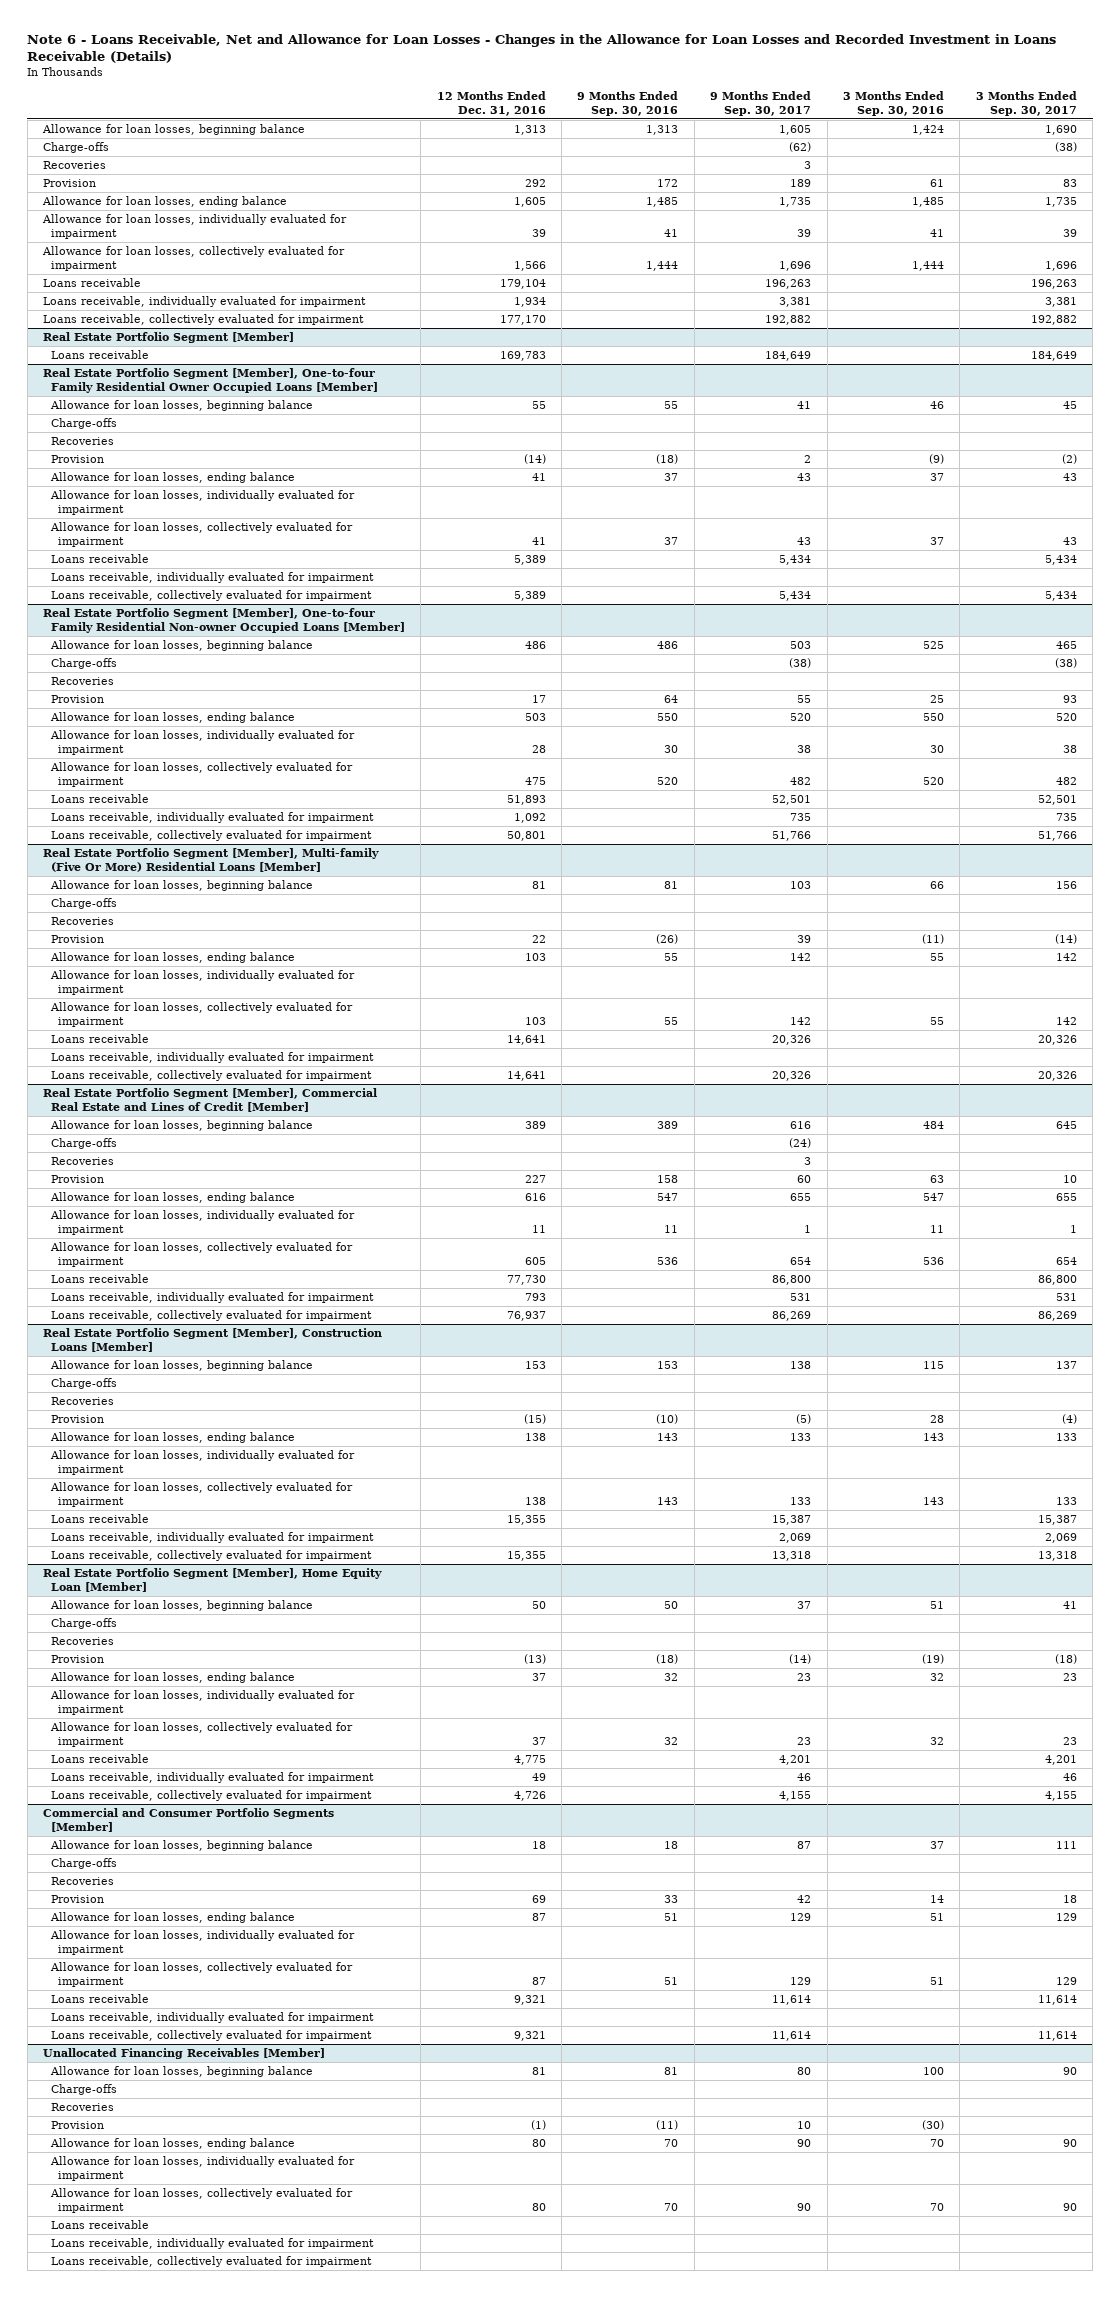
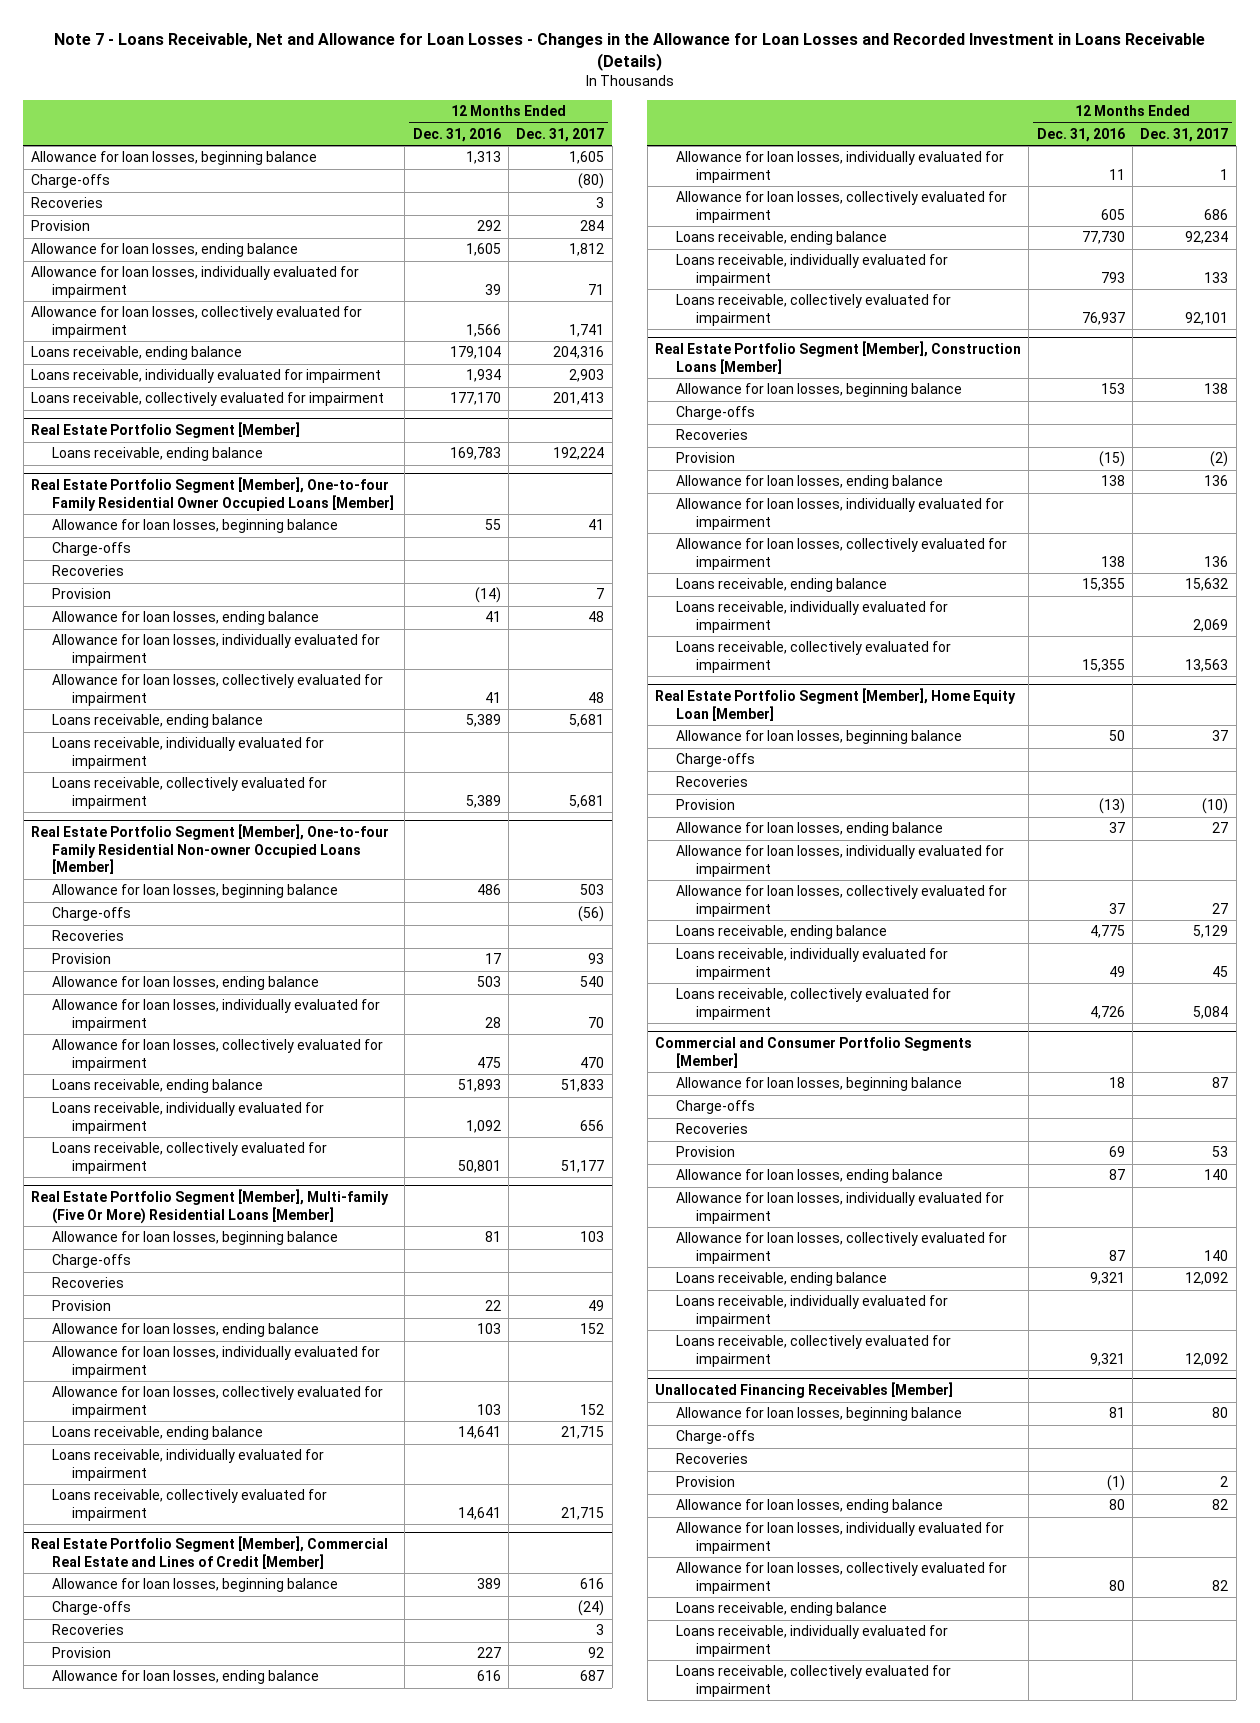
[27,34,1057,64] Note 6 - Loans Receivable, Net and Allowance for Loan Losses - Changes in the Allowance for Loan Losses and Recorded Investment in Loans Receivable (Details) -> [53,32,1205,71] Note 7 - Loans Receivable, Net and Allowance for Loan Losses - Changes in the Allowance for Loan Losses and Recorded Investment in Loans Receivable (Details)
[577,91,679,117] 9 Months Ended Sep. 30, 2016 -> none
[710,91,812,117] 9 Months Ended Sep. 30, 2017 -> none
[842,91,944,117] 3 Months Ended Sep. 30, 2016 -> none
[975,91,1077,117] 3 Months Ended Sep. 30, 2017 -> none
none -> [516,127,605,142] Dec. 31, 2017
[42,277,141,287] Loans receivable -> [31,346,243,361] Loans receivable, ending balance
[50,349,149,359] Loans receivable -> [51,447,263,462] Loans receivable, ending balance
[50,553,149,563] Loans receivable -> [51,714,263,729] Loans receivable, ending balance
[50,793,149,803] Loans receivable -> [51,1079,263,1094] Loans receivable, ending balance
[50,1033,149,1043] Loans receivable -> [51,1426,263,1441] Loans receivable, ending balance
[50,1273,149,1283] Loans receivable -> [675,231,887,246] Loans receivable, ending balance
[50,1513,149,1523] Loans receivable -> [675,578,887,593] Loans receivable, ending balance
[50,1753,149,1763] Loans receivable -> [675,925,887,940] Loans receivable, ending balance
[50,1993,149,2003] Loans receivable -> [675,1272,887,1287] Loans receivable, ending balance
[50,2219,149,2229] Loans receivable -> [675,1602,887,1617] Loans receivable, ending balance

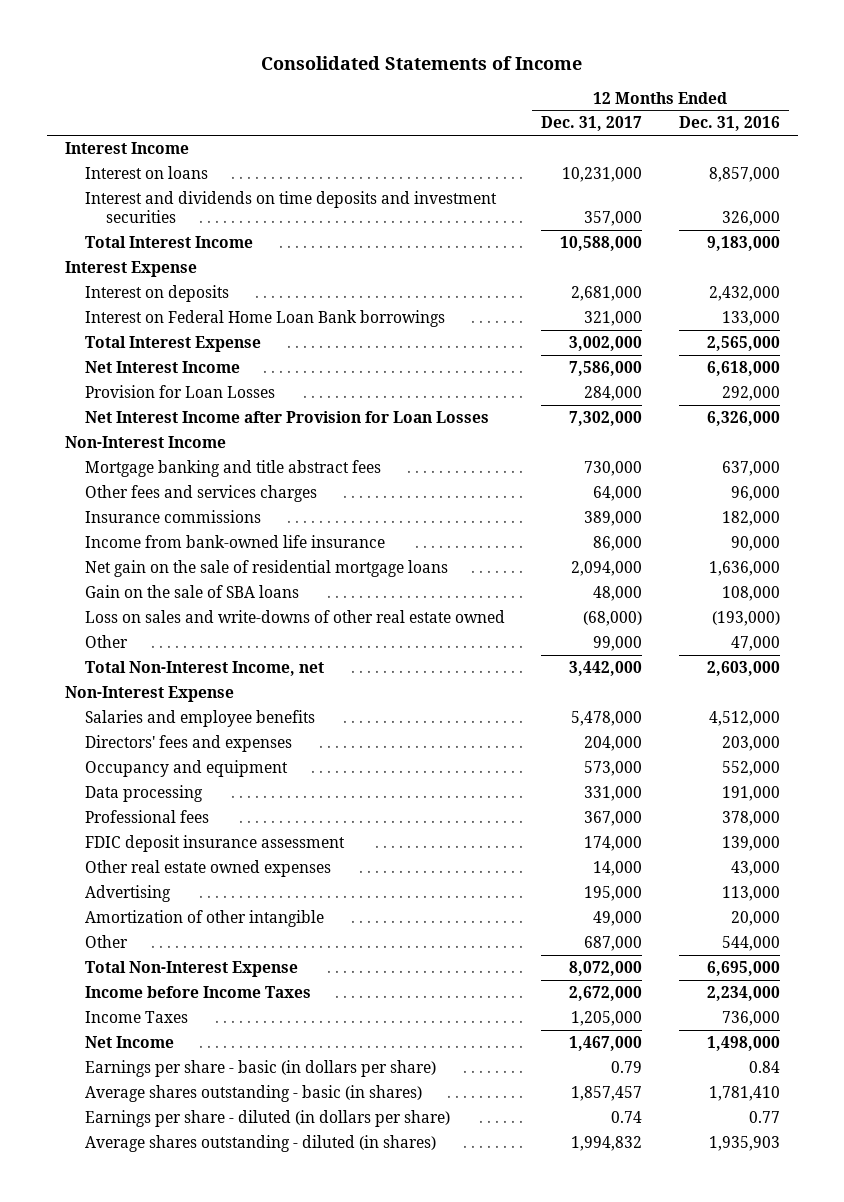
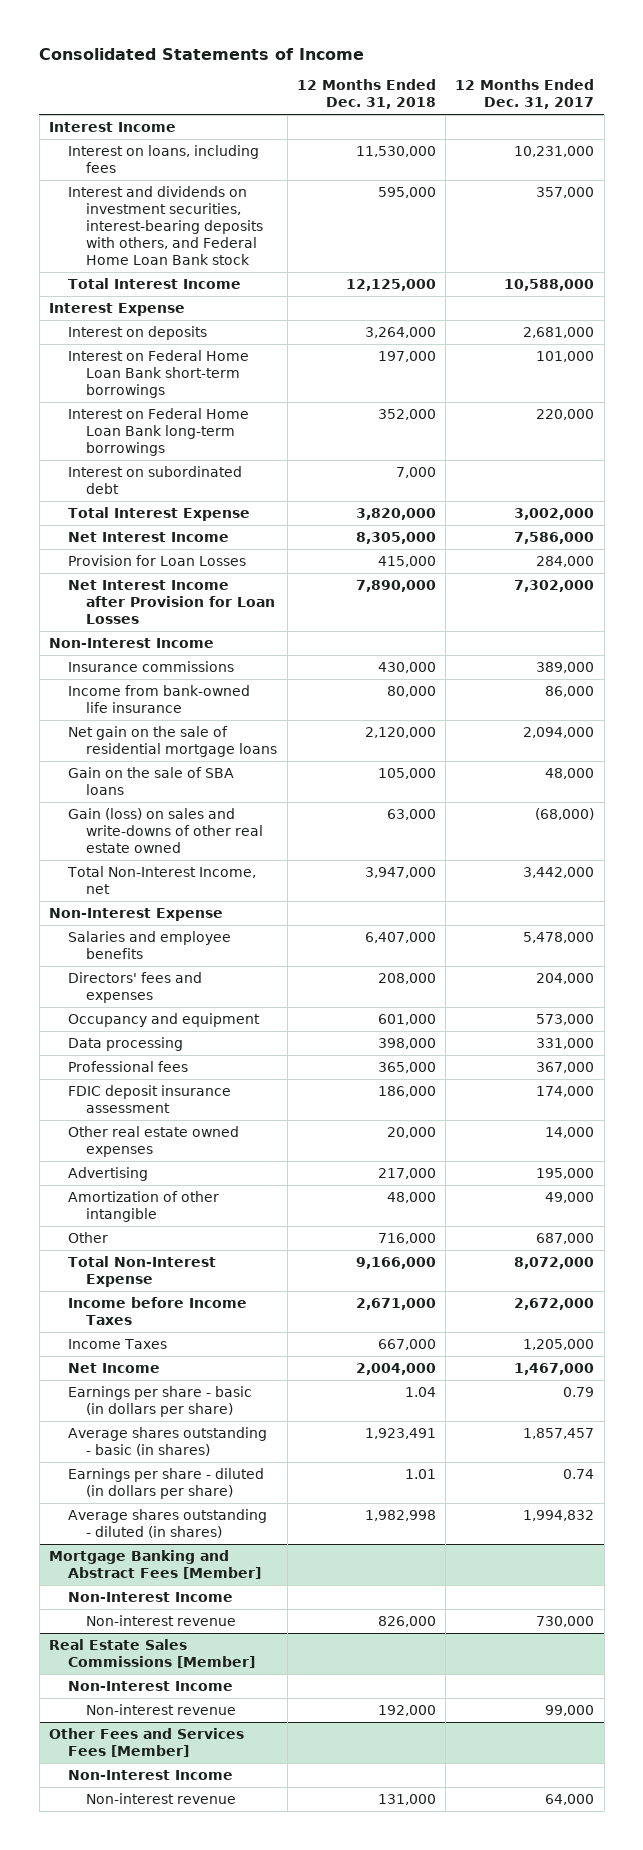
[678,116,780,132] Dec. 31, 2016 -> none
none -> [296,79,436,110] 12 Months Ended Dec. 31, 2018
[85,165,209,179] Interest on loans -> [67,144,259,174] Interest on loans, including fees
[85,190,498,224] Interest and dividends on time deposits and investment securities -> [67,185,264,266] Interest and dividends on investment securities, interest-bearing deposits with others, and Federal Home Loan Bank stock
none -> [67,349,249,399] Interest on Federal Home Loan Bank short-term borrowings
[85,309,446,327] Interest on Federal Home Loan Bank borrowings -> [67,407,249,457] Interest on Federal Home Loan Bank long-term borrowings
[584,310,643,326] 321,000 -> [536,408,595,420] 220,000
none -> [67,465,242,495] Interest on subordinated debt
[85,459,382,477] Mortgage banking and title abstract fees -> none
[85,484,318,502] Other fees and services charges -> none
[85,634,129,648] Other -> none
[85,609,506,623] Loss on sales and write-downs of other real estate owned -> [67,807,264,854] Gain (loss) on sales and write-downs of other real estate owned
none -> [49,1549,261,1580] Mortgage Banking and Abstract Fees [Member]
none -> [67,1591,233,1602] Non-Interest Income
none -> [86,1614,237,1626] Non-interest revenue
none -> [49,1638,255,1669] Real Estate Sales Commissions [Member]
none -> [67,1680,233,1691] Non-Interest Income
none -> [86,1703,237,1715] Non-interest revenue
none -> [49,1727,245,1758] Other Fees and Services Fees [Member]
none -> [67,1769,233,1780] Non-Interest Income
none -> [86,1792,237,1804] Non-interest revenue

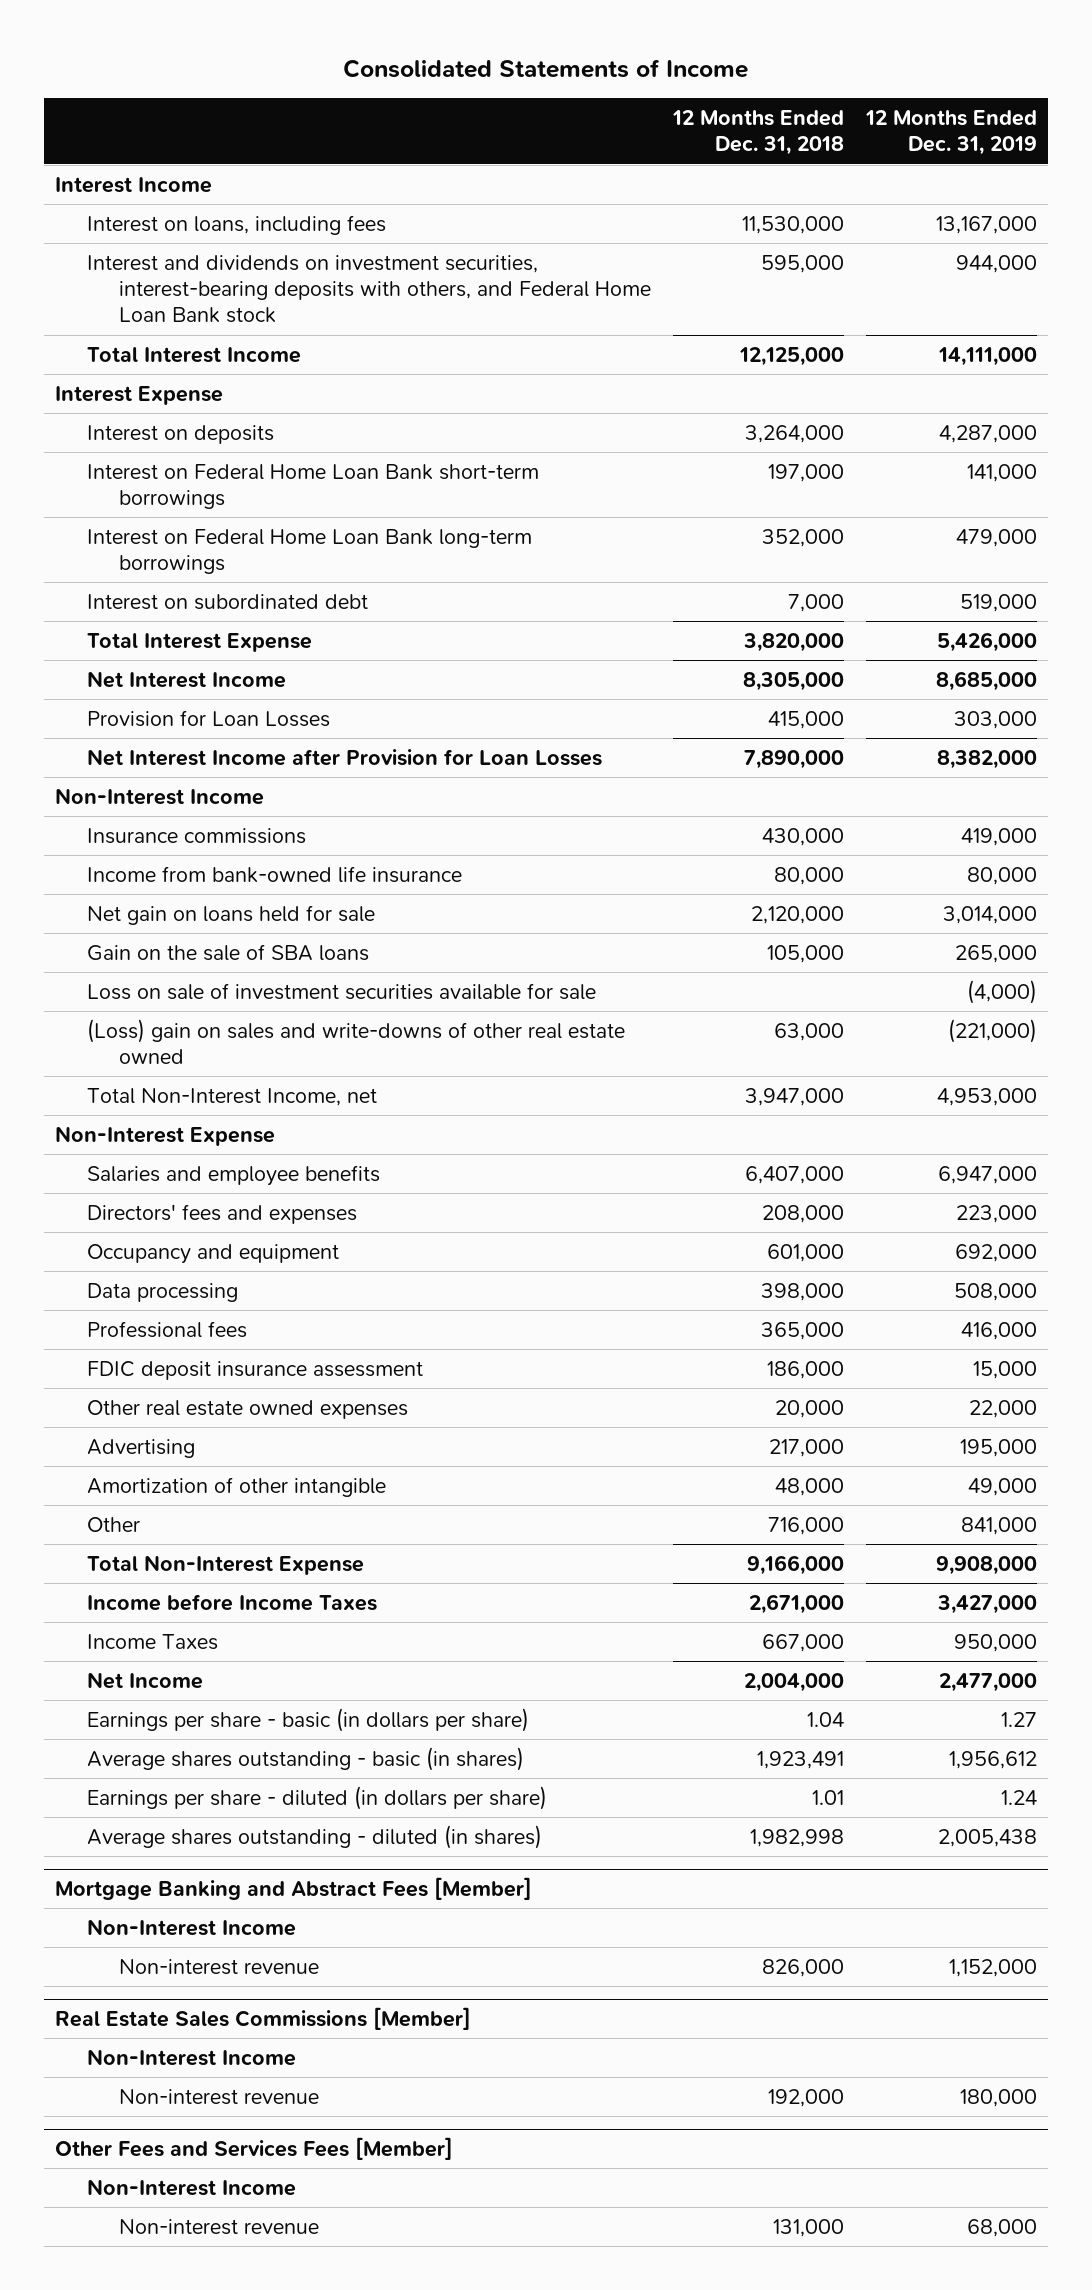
[455,79,595,110] 12 Months Ended Dec. 31, 2017 -> none
none -> [865,110,1038,156] 12 Months Ended Dec. 31, 2019
[67,725,278,758] Net gain on the sale of residential mortgage loans -> [87,904,376,925] Net gain on loans held for sale
none -> [87,982,597,1000] Loss on sale of investment securities available for sale
[67,807,264,854] Gain (loss) on sales and write-downs of other real estate owned -> [87,1018,626,1065] (Loss) gain on sales and write-downs of other real estate owned

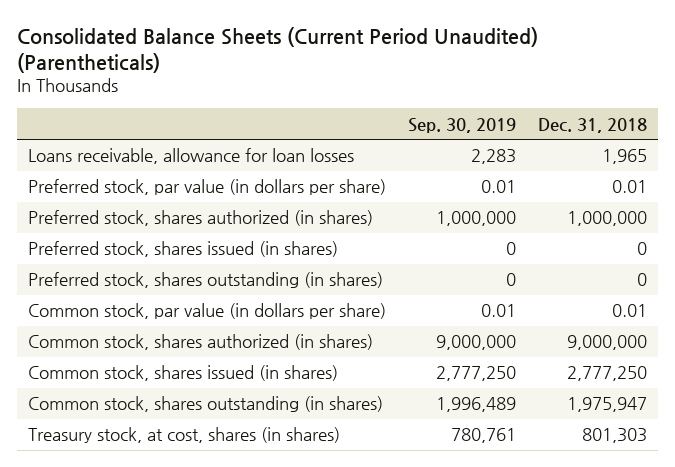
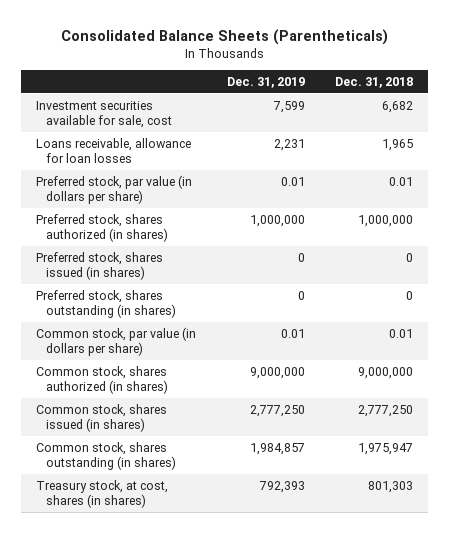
[16,26,538,73] Consolidated Balance Sheets (Current Period Unaudited) (Parentheticals) -> [60,28,388,45] Consolidated Balance Sheets (Parentheticals)
[408,117,517,133] Sep. 30, 2019 -> none
none -> [226,77,305,89] Dec. 31, 2019
none -> [36,100,173,128] Investment securities available for sale, cost

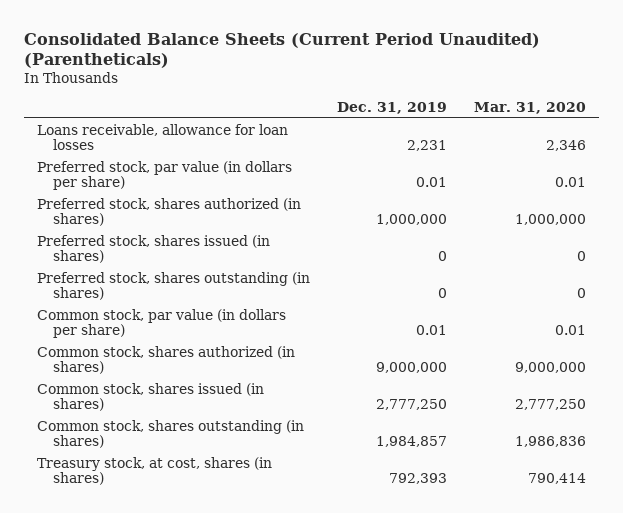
[60,28,388,45] Consolidated Balance Sheets (Parentheticals) -> [23,32,540,69] Consolidated Balance Sheets (Current Period Unaudited) (Parentheticals)
[334,77,413,89] Dec. 31, 2018 -> none
none -> [473,101,586,114] Mar. 31, 2020
[36,100,173,128] Investment securities available for sale, cost -> none

